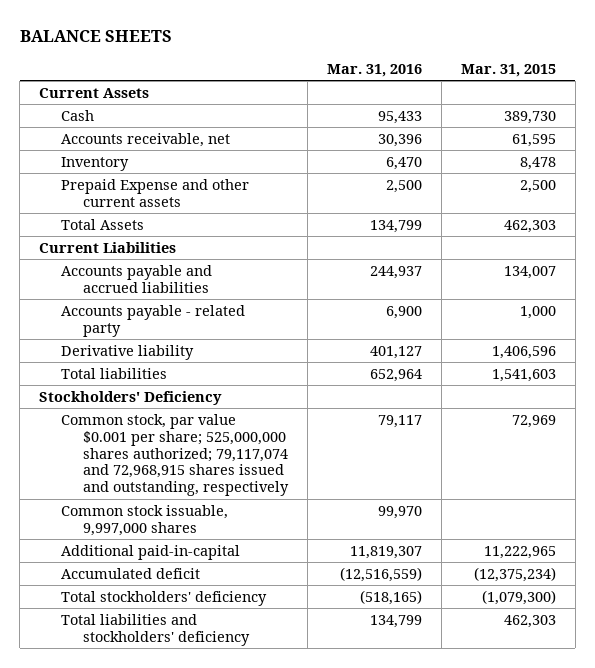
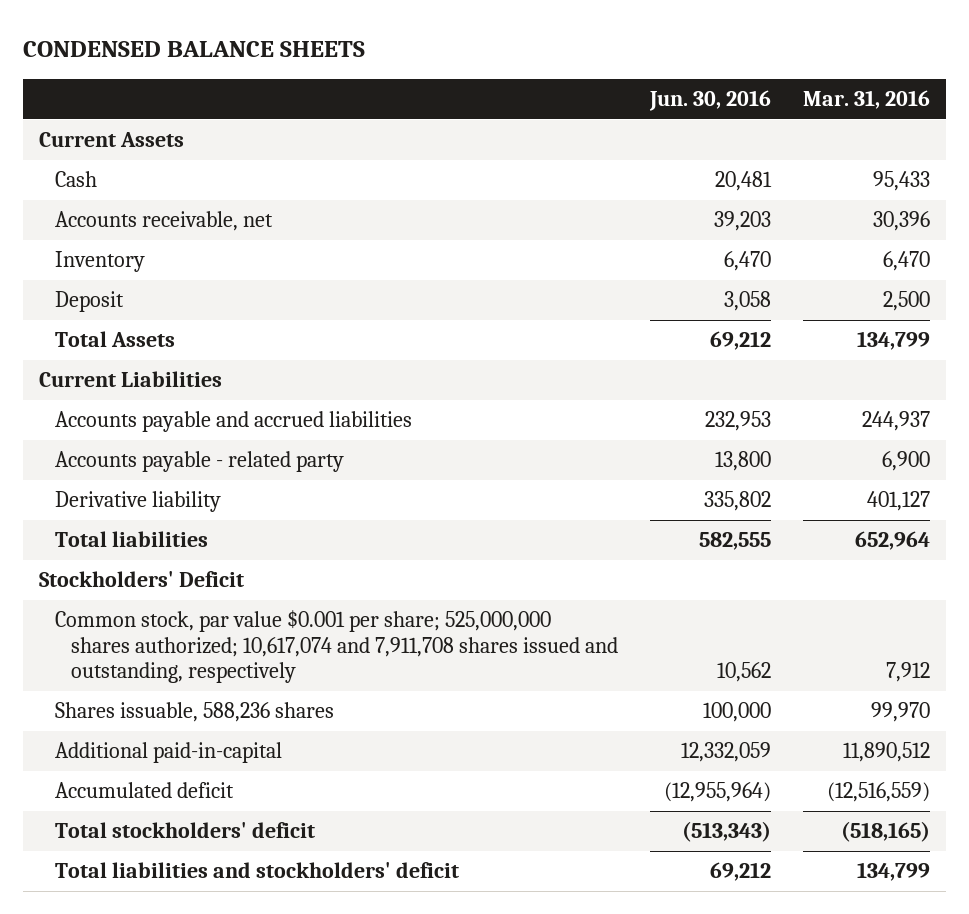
[19,30,172,43] BALANCE SHEETS -> [23,41,366,58] CONDENSED BALANCE SHEETS
[460,63,556,77] Mar. 31, 2015 -> none
none -> [649,90,772,112] Jun. 30, 2016
[61,178,250,207] Prepaid Expense and other current assets -> [55,291,125,313] Deposit
[39,390,223,405] Stockholders' Deficiency -> [39,571,245,588] Stockholders' Deficit
[61,413,289,497] Common stock, par value $0.001 per share; 525,000,000 shares authorized; 79,117,074 and 72,968,915 shares issued and outstanding, respectively -> [55,610,619,684] Common stock, par value $0.001 per share; 525,000,000 shares authorized; 10,617,074 and 7,911,708 shares issued and outstanding, respectively
[377,414,422,428] 79,117 -> [885,662,930,683] 7,912
[61,504,229,536] Common stock issuable, 9,997,000 shares -> [55,702,335,723] Shares issuable, 588,236 shares
[349,545,422,559] 11,819,307 -> [842,742,930,763] 11,890,512
[61,590,268,606] Total stockholders' deficiency -> [55,822,316,839] Total stockholders' deficit
[61,613,250,646] Total liabilities and stockholders' deficiency -> [55,862,460,879] Total liabilities and stockholders' deficit

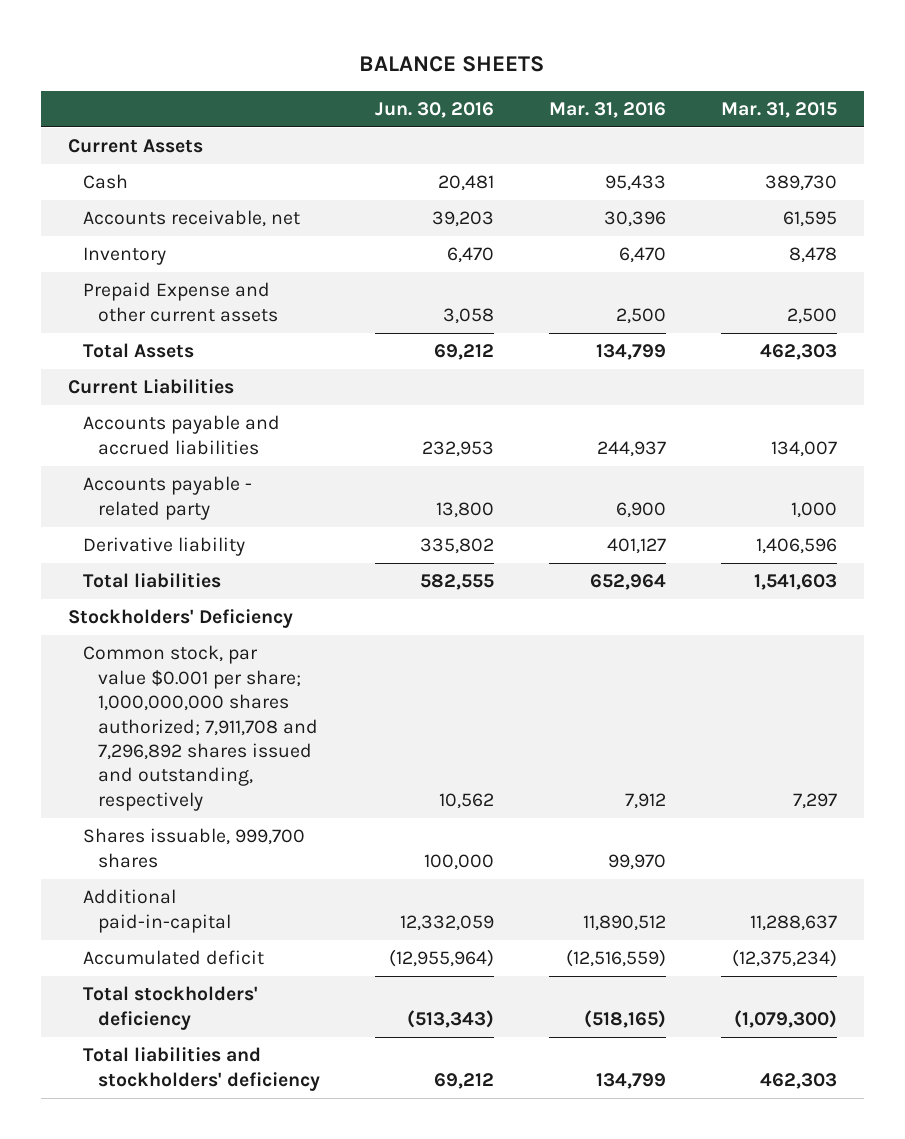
[23,41,366,58] CONDENSED BALANCE SHEETS -> [359,55,545,72] BALANCE SHEETS
none -> [720,101,837,118] Mar. 31, 2015
[55,291,125,313] Deposit -> [82,282,278,322] Prepaid Expense and other current assets
[39,571,245,588] Stockholders' Deficit -> [68,609,294,629] Stockholders' Deficiency
[55,610,619,684] Common stock, par value $0.001 per share; 525,000,000 shares authorized; 10,617,074 and 7,911,708 shares issued and outstanding, respectively -> [82,645,318,811] Common stock, par value $0.001 per share; 1,000,000,000 shares authorized; 7,911,708 and 7,296,892 shares issued and outstanding, respectively
[55,702,335,723] Shares issuable, 588,236 shares -> [82,828,305,868] Shares issuable, 999,700 shares
[55,822,316,839] Total stockholders' deficit -> [82,986,258,1030] Total stockholders' deficiency
[55,862,460,879] Total liabilities and stockholders' deficit -> [82,1047,320,1091] Total liabilities and stockholders' deficiency

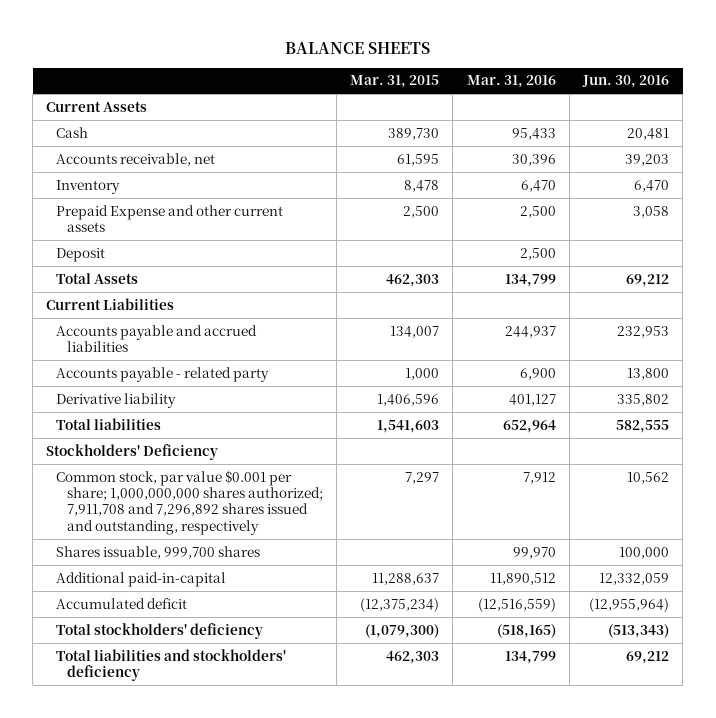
none -> [56,247,106,262] Deposit

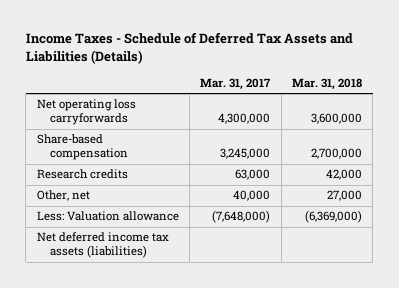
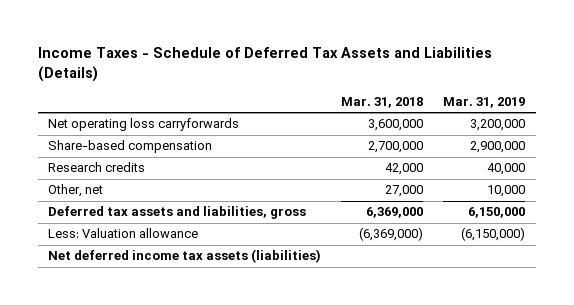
[200,77,272,90] Mar. 31, 2017 -> none
none -> [443,96,526,108] Mar. 31, 2019
none -> [48,206,307,220] Deferred tax assets and liabilities, gross

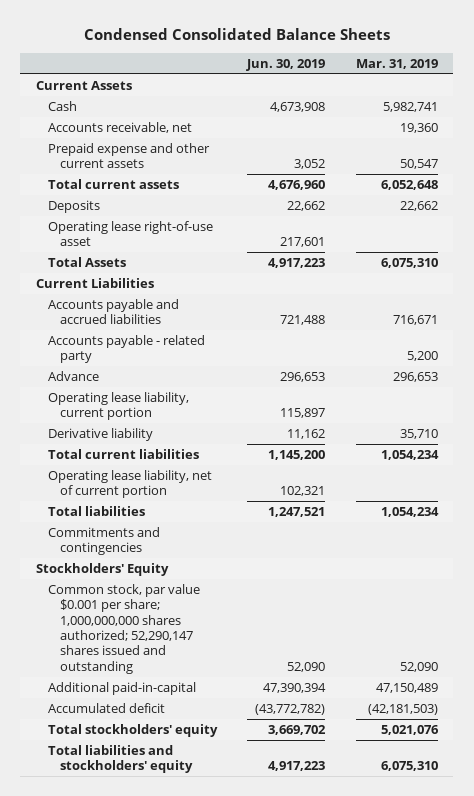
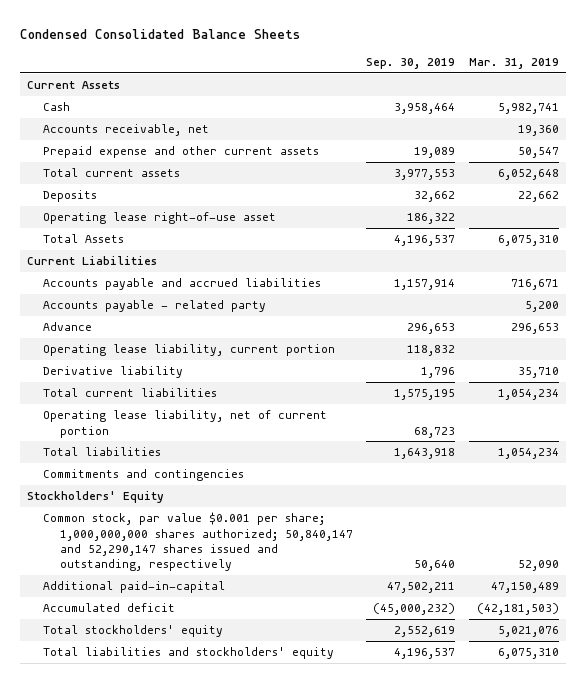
[246,58,326,71] Jun. 30, 2019 -> none
none -> [366,58,456,70] Sep. 30, 2019
[47,584,200,674] Common stock, par value $0.001 per share; 1,000,000,000 shares authorized; 52,290,147 shares issued and outstanding -> [43,512,353,572] Common stock, par value $0.001 per share; 1,000,000,000 shares authorized; 50,840,147 and 52,290,147 shares issued and outstanding, respectively

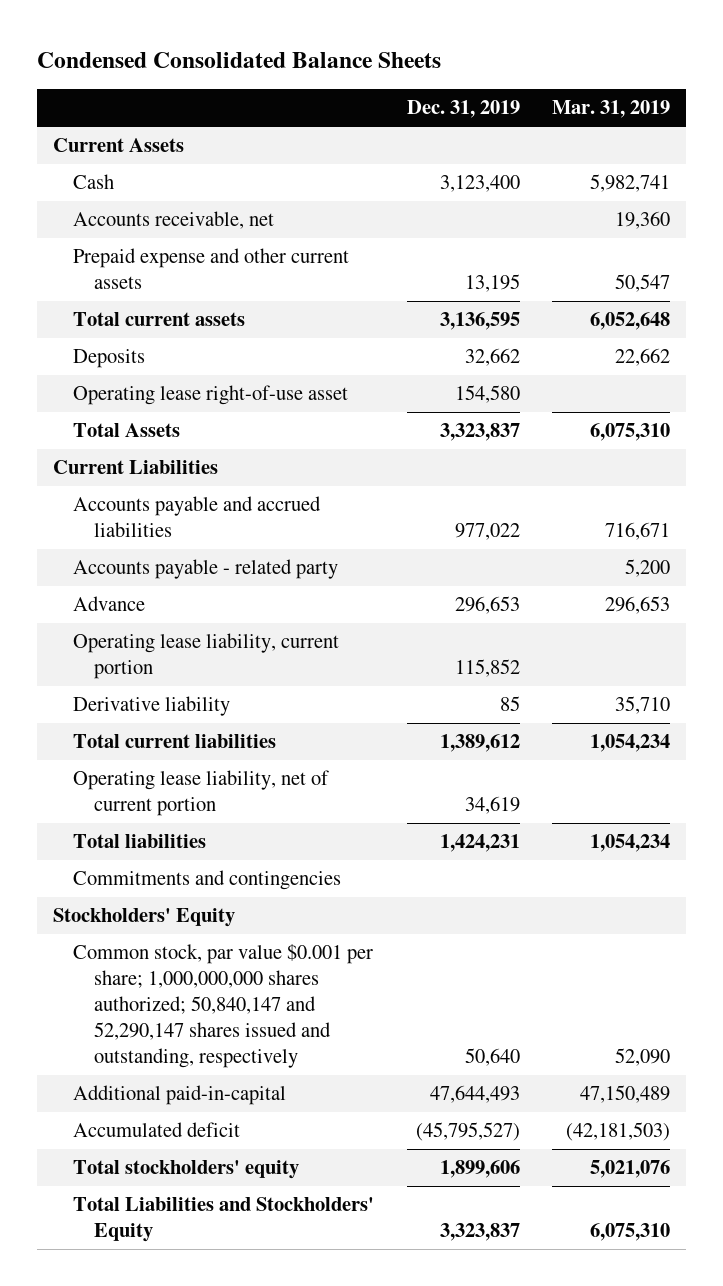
[366,58,456,70] Sep. 30, 2019 -> none
none -> [406,100,520,119] Dec. 31, 2019
[43,647,335,660] Total liabilities and stockholders' equity -> [73,1197,375,1243] Total Liabilities and Stockholders' Equity

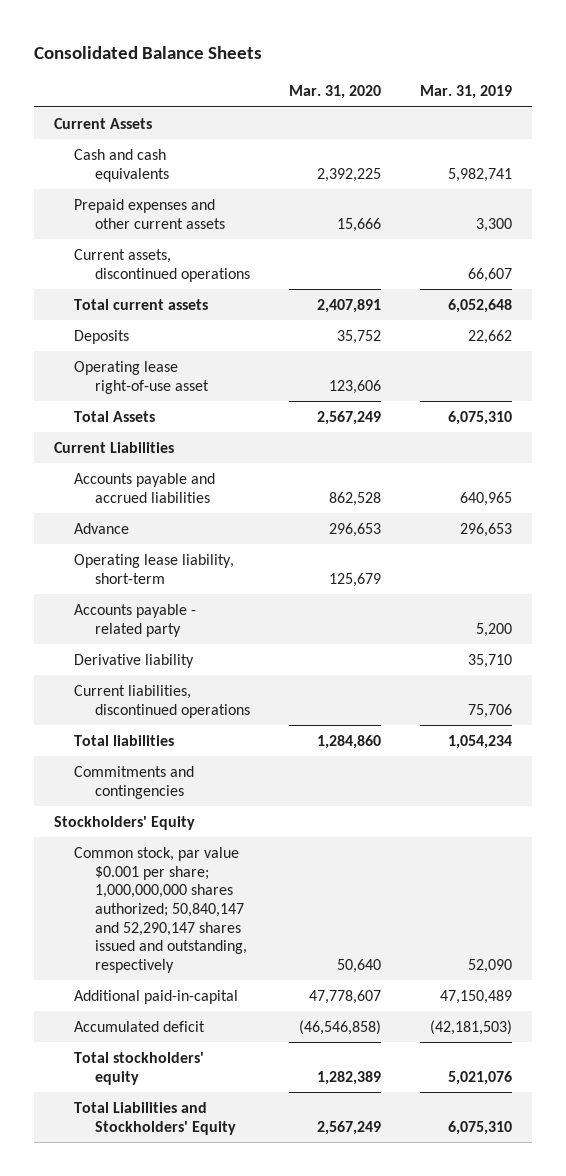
[36,52,441,69] Condensed Consolidated Balance Sheets -> [34,46,263,60] Consolidated Balance Sheets
[406,100,520,119] Dec. 31, 2019 -> none
none -> [289,85,382,100] Mar. 31, 2020
[73,211,275,230] Accounts receivable, net -> none
[73,174,115,190] Cash -> [74,148,170,182] Cash and cash equivalents
[73,248,350,290] Prepaid expense and other current assets -> [74,198,226,229] Prepaid expenses and other current assets
[614,274,670,293] 50,547 -> [476,217,513,232] 3,300
none -> [74,248,251,282] Current assets, discontinued operations
[604,522,670,541] 716,671 -> [460,491,513,506] 640,965
[73,633,340,680] Operating lease liability, current portion -> [74,553,235,584] Operating lease liability, short-term
[73,559,339,580] Accounts payable - related party -> [74,603,197,637] Accounts payable - related party
[73,734,277,749] Total current liabilities -> none
[73,770,330,817] Operating lease liability, net of current portion -> none
none -> [74,684,251,718] Current liabilities, discontinued operations

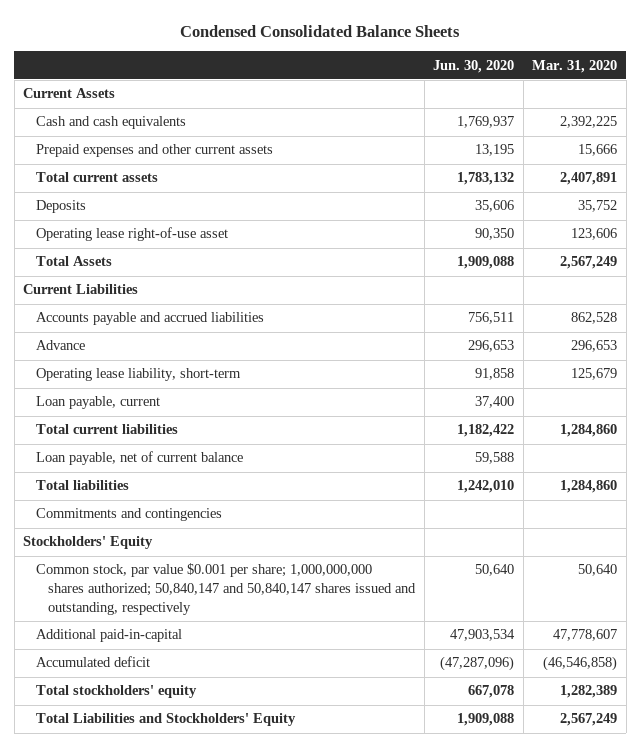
[34,46,263,60] Consolidated Balance Sheets -> [180,24,461,37] Condensed Consolidated Balance Sheets
[420,85,513,100] Mar. 31, 2019 -> none
none -> [433,59,515,73] Jun. 30, 2020
[74,248,251,282] Current assets, discontinued operations -> none
[74,603,197,637] Accounts payable - related party -> none
[74,653,195,668] Derivative liability -> none
[74,684,251,718] Current liabilities, discontinued operations -> none
none -> [35,396,160,410] Loan payable, current
none -> [35,424,178,435] Total current liabilities
none -> [35,451,243,466] Loan payable, net of current balance
[74,846,248,973] Common stock, par value $0.001 per share; 1,000,000,000 shares authorized; 50,840,147 and 52,290,147 shares issued and outstanding, respectively -> [35,563,417,615] Common stock, par value $0.001 per share; 1,000,000,000 shares authorized; 50,840,147 and 50,840,147 shares issued and outstanding, respectively

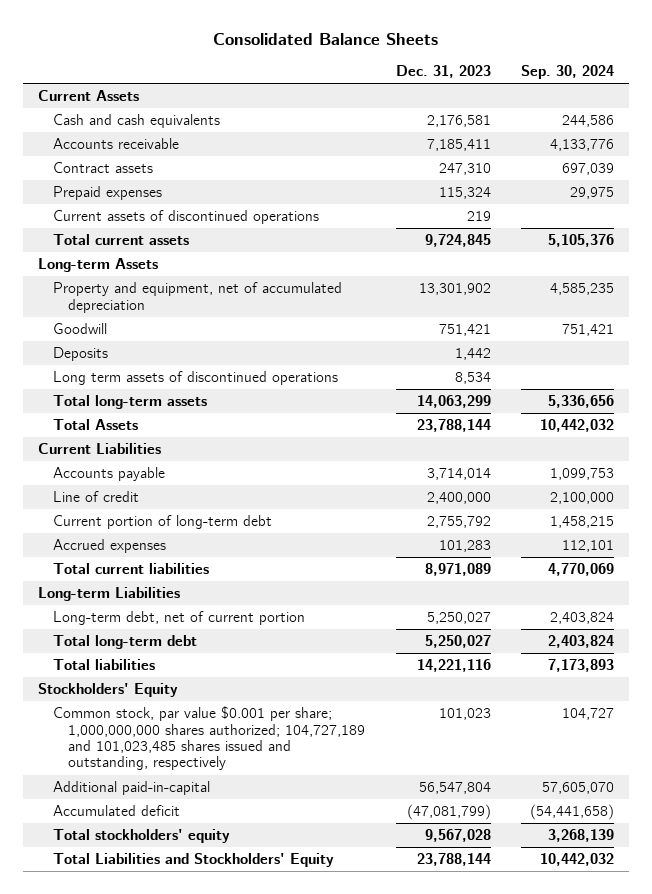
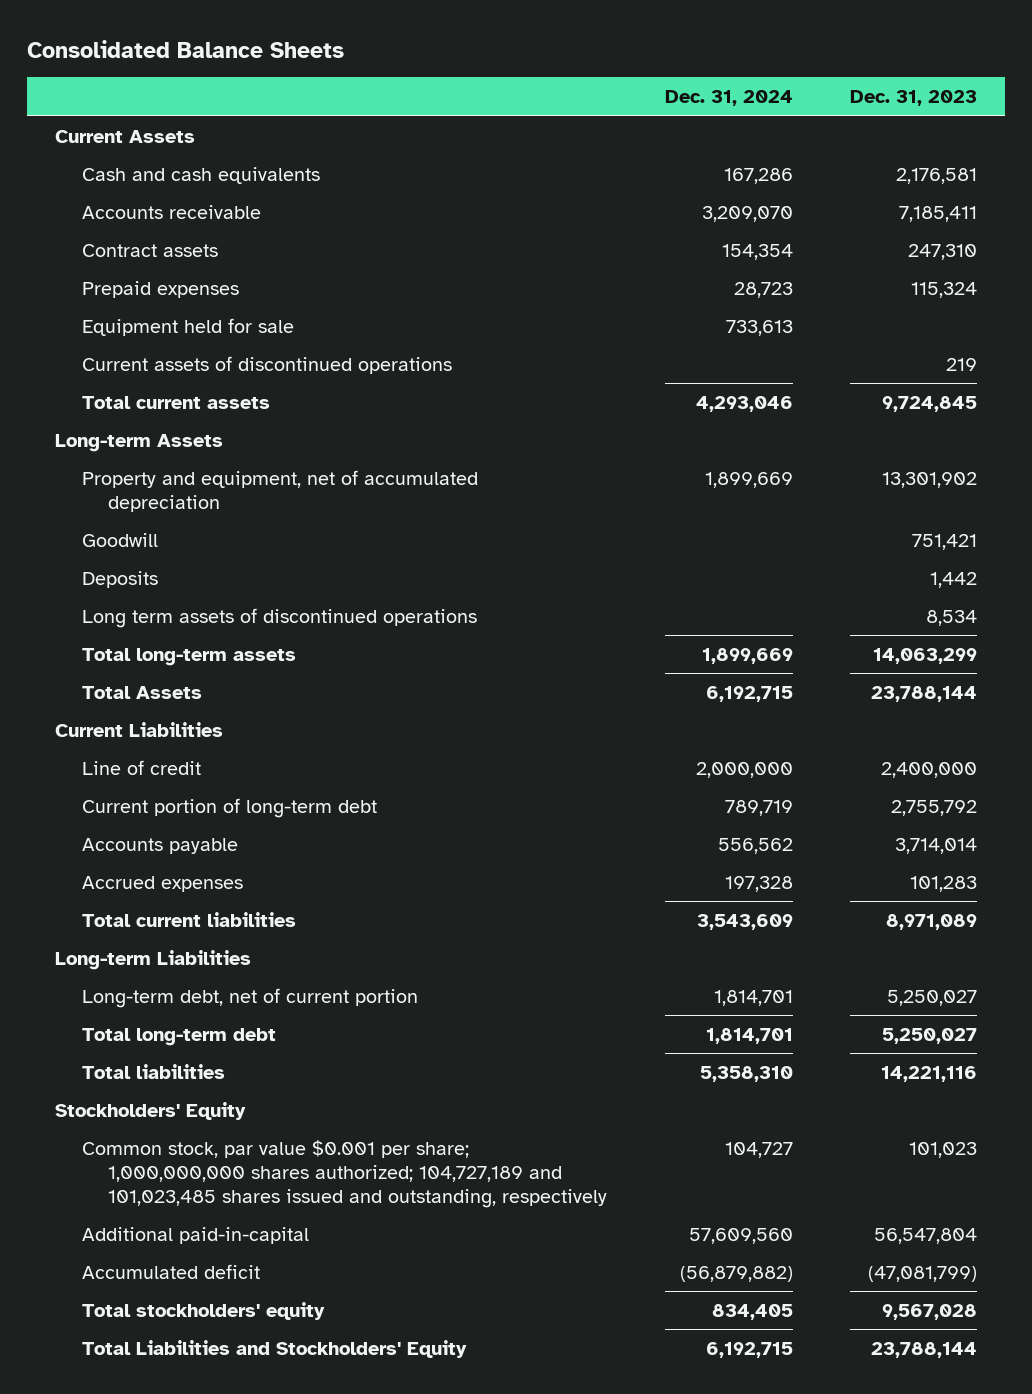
[521,65,615,80] Sep. 30, 2024 -> none
none -> [664,90,793,107] Dec. 31, 2024
none -> [81,317,294,336] Equipment held for sale
[52,467,165,482] Accounts payable -> [81,837,238,854] Accounts payable

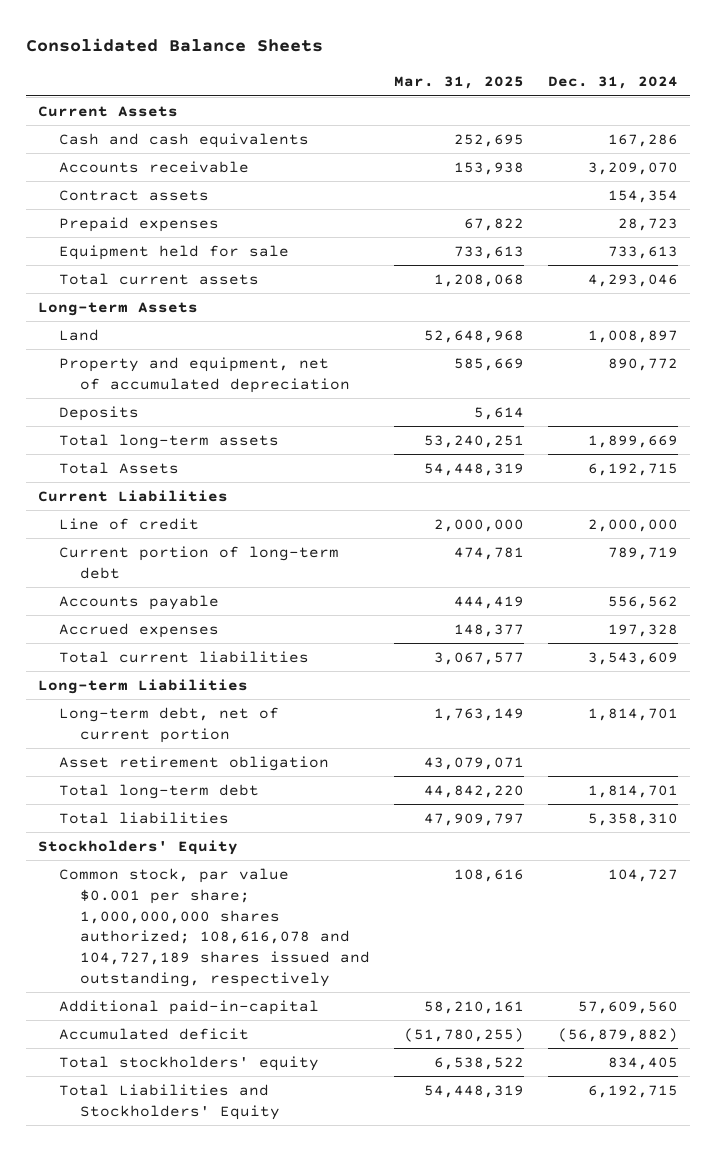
[849,90,977,107] Dec. 31, 2023 -> none
none -> [394,76,525,90] Mar. 31, 2025
[81,355,452,374] Current assets of discontinued operations -> none
[81,532,158,547] Goodwill -> none
none -> [59,329,100,342] Land
[704,471,793,488] 1,899,669 -> [608,358,679,372] 890,772
[81,607,477,628] Long term assets of discontinued operations -> none
none -> [59,756,330,772] Asset retirement obligation
[81,1139,608,1208] Common stock, par value $0.001 per share; 1,000,000,000 shares authorized; 104,727,189 and 101,023,485 shares issued and outstanding, respectively -> [59,868,371,987] Common stock, par value $0.001 per share; 1,000,000,000 shares authorized; 108,616,078 and 104,727,189 shares issued and outstanding, respectively

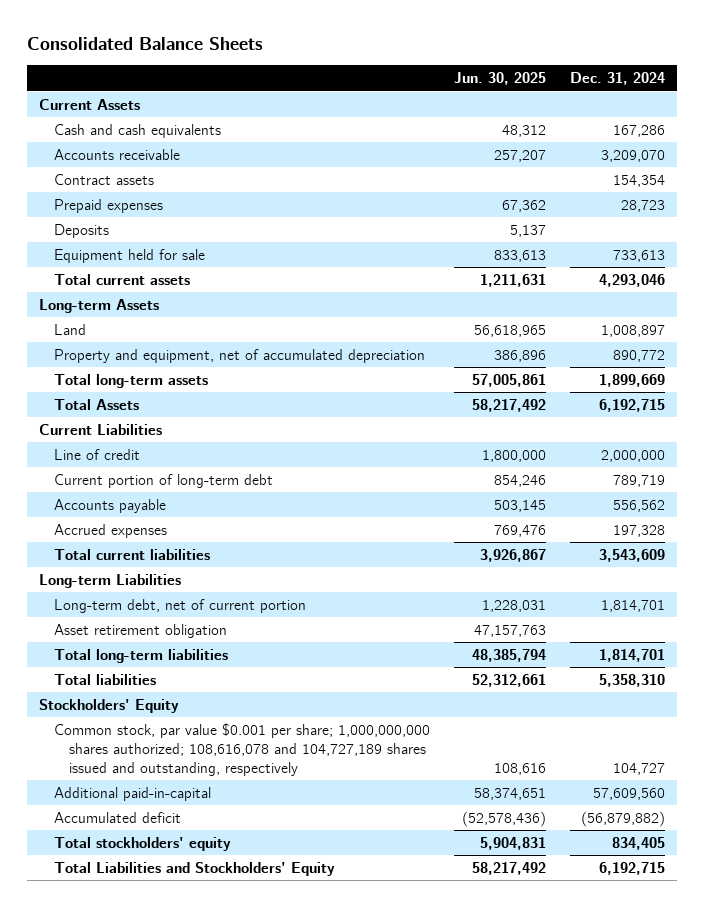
[394,76,525,90] Mar. 31, 2025 -> none
none -> [454,72,547,86] Jun. 30, 2025
[59,406,140,422] Deposits -> [53,223,109,238] Deposits
[59,784,260,800] Total long-term debt -> [53,648,228,663] Total long-term liabilities

